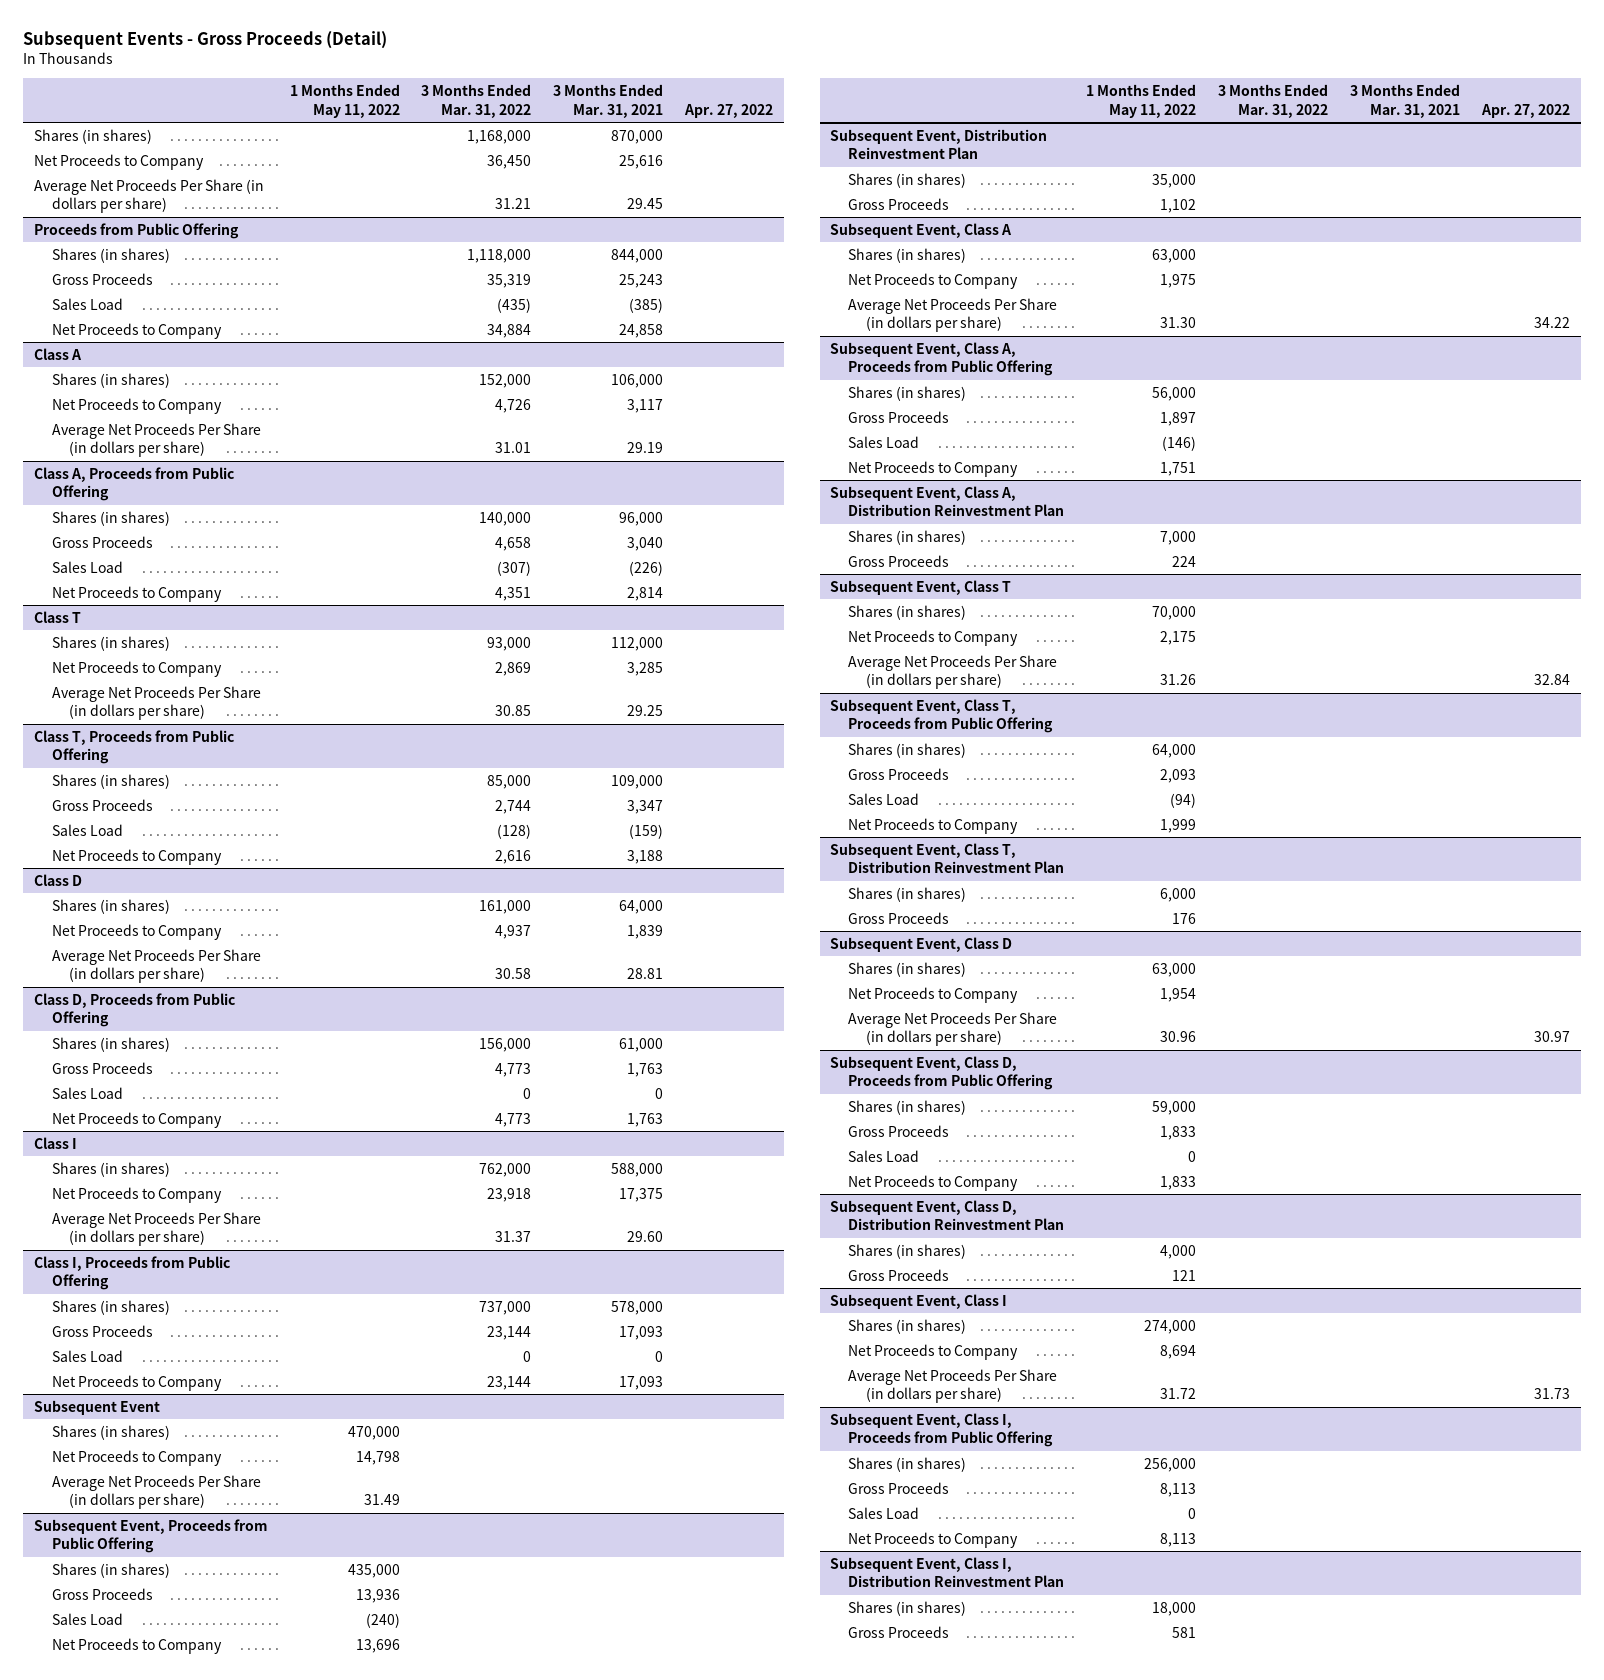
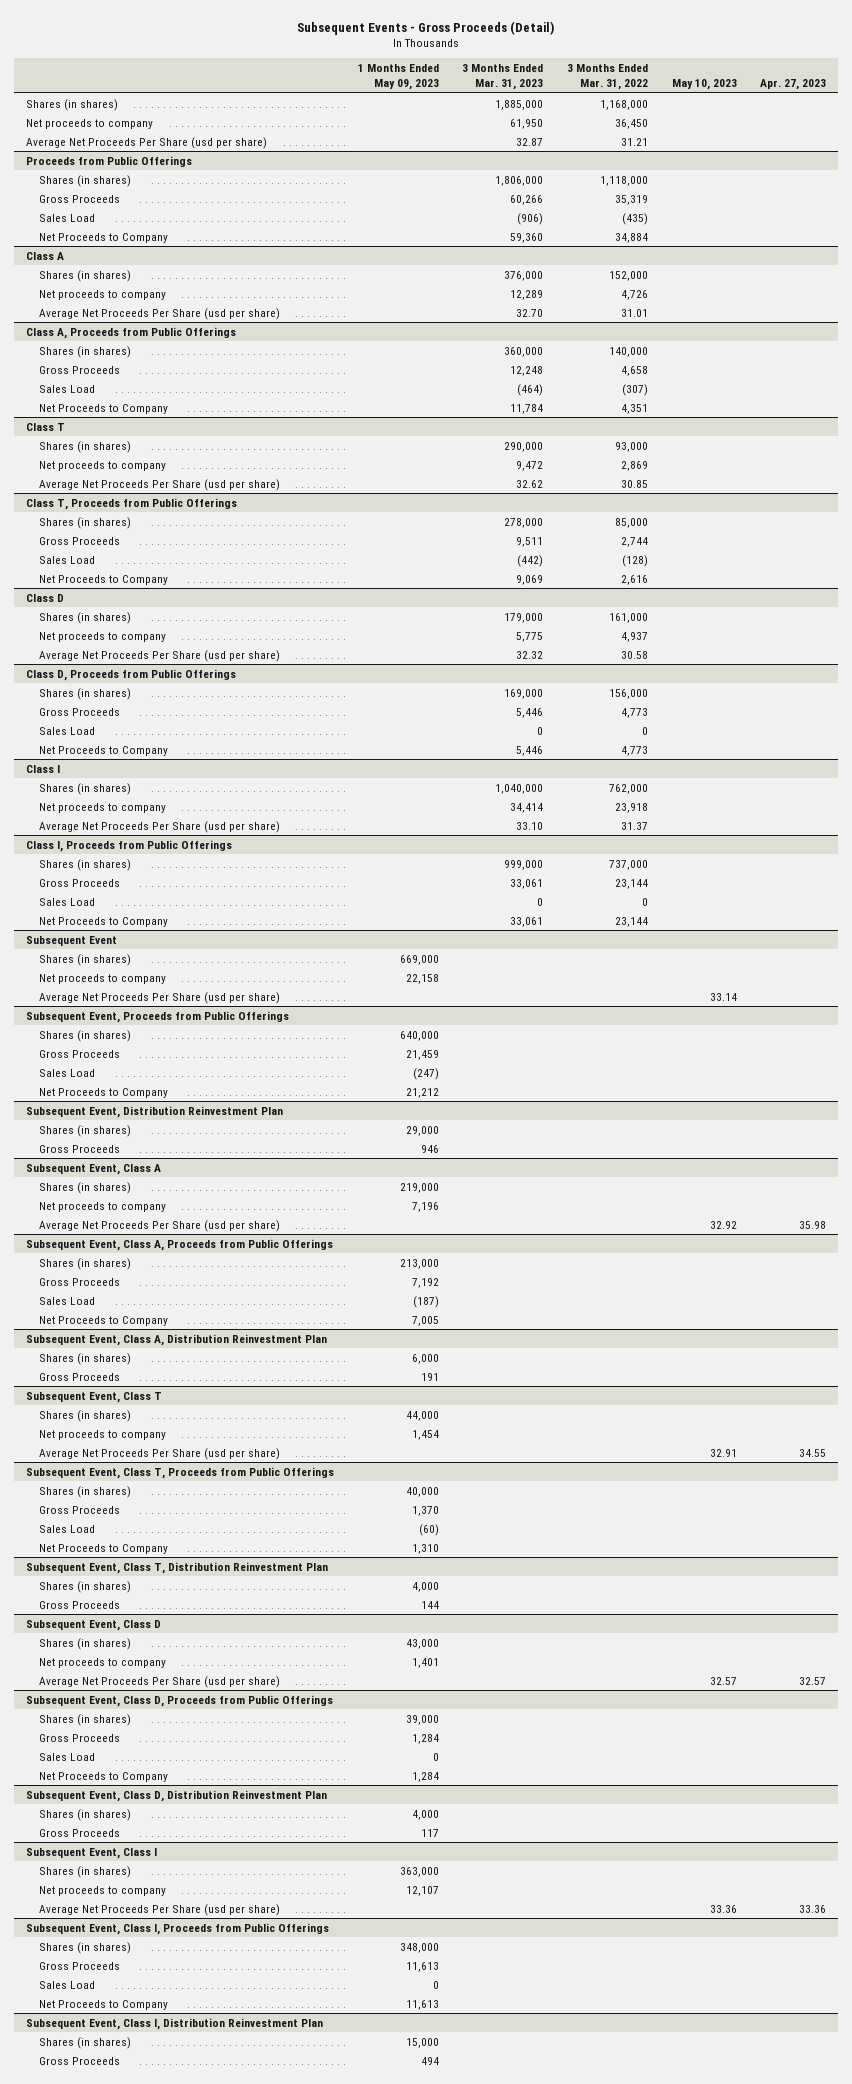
[289,84,400,118] 1 Months Ended May 11, 2022 -> none
[553,84,664,118] 3 Months Ended Mar. 31, 2021 -> none
[684,103,774,118] Apr. 27, 2022 -> none
none -> [357,64,439,90] 1 Months Ended May 09, 2023
none -> [462,64,544,90] 3 Months Ended Mar. 31, 2023
none -> [671,78,737,90] May 10, 2023
none -> [760,78,827,90] Apr. 27, 2023
[33,153,204,170] Net Proceeds to Company -> [26,118,154,129] Net proceeds to company
[33,178,264,214] Average Net Proceeds Per Share (in dollars per share) -> [26,136,268,149] Average Net Proceeds Per Share (usd per share)
[33,222,239,239] Proceeds from Public Offering -> [26,155,193,167] Proceeds from Public Offerings
[51,397,222,414] Net Proceeds to Company -> [38,289,166,300] Net proceeds to company
[51,422,261,458] Average Net Proceeds Per Share (in dollars per share) -> [38,307,280,320] Average Net Proceeds Per Share (usd per share)
[33,466,234,502] Class A, Proceeds from Public Offering -> [26,326,237,339] Class A, Proceeds from Public Offerings
[51,660,222,677] Net Proceeds to Company -> [38,460,166,471] Net proceeds to company
[51,685,261,721] Average Net Proceeds Per Share (in dollars per share) -> [38,478,280,491] Average Net Proceeds Per Share (usd per share)
[33,729,234,765] Class T, Proceeds from Public Offering -> [26,497,238,510] Class T, Proceeds from Public Offerings
[51,923,222,940] Net Proceeds to Company -> [38,631,166,642] Net proceeds to company
[51,948,261,984] Average Net Proceeds Per Share (in dollars per share) -> [38,649,280,662] Average Net Proceeds Per Share (usd per share)
[33,992,235,1028] Class D, Proceeds from Public Offering -> [26,668,237,681] Class D, Proceeds from Public Offerings
[51,1186,222,1203] Net Proceeds to Company -> [38,802,166,813] Net proceeds to company
[51,1211,261,1247] Average Net Proceeds Per Share (in dollars per share) -> [38,820,280,833] Average Net Proceeds Per Share (usd per share)
[33,1255,230,1291] Class I, Proceeds from Public Offering -> [26,839,233,852] Class I, Proceeds from Public Offerings
[51,1449,222,1466] Net Proceeds to Company -> [38,973,166,984] Net proceeds to company
[51,1474,261,1510] Average Net Proceeds Per Share (in dollars per share) -> [38,991,280,1004] Average Net Proceeds Per Share (usd per share)
[33,1518,268,1554] Subsequent Event, Proceeds from Public Offering -> [26,1010,290,1023] Subsequent Event, Proceeds from Public Offerings
[848,272,1019,289] Net Proceeds to Company -> [38,1201,166,1212] Net proceeds to company
[848,297,1058,333] Average Net Proceeds Per Share (in dollars per share) -> [38,1219,280,1232] Average Net Proceeds Per Share (usd per share)
[830,341,1054,377] Subsequent Event, Class A, Proceeds from Public Offering -> [26,1238,334,1251] Subsequent Event, Class A, Proceeds from Public Offerings
[848,629,1019,646] Net Proceeds to Company -> [38,1429,166,1440] Net proceeds to company
[848,654,1058,690] Average Net Proceeds Per Share (in dollars per share) -> [38,1447,280,1460] Average Net Proceeds Per Share (usd per share)
[830,698,1054,734] Subsequent Event, Class T, Proceeds from Public Offering -> [26,1466,335,1479] Subsequent Event, Class T, Proceeds from Public Offerings
[848,986,1019,1003] Net Proceeds to Company -> [38,1657,166,1668] Net proceeds to company
[848,1011,1058,1047] Average Net Proceeds Per Share (in dollars per share) -> [38,1675,280,1688] Average Net Proceeds Per Share (usd per share)
[830,1055,1054,1091] Subsequent Event, Class D, Proceeds from Public Offering -> [26,1694,334,1707] Subsequent Event, Class D, Proceeds from Public Offerings
[848,1343,1019,1360] Net Proceeds to Company -> [38,1885,166,1896] Net proceeds to company
[848,1368,1058,1404] Average Net Proceeds Per Share (in dollars per share) -> [38,1903,280,1916] Average Net Proceeds Per Share (usd per share)
[830,1412,1054,1448] Subsequent Event, Class I, Proceeds from Public Offering -> [26,1922,330,1935] Subsequent Event, Class I, Proceeds from Public Offerings

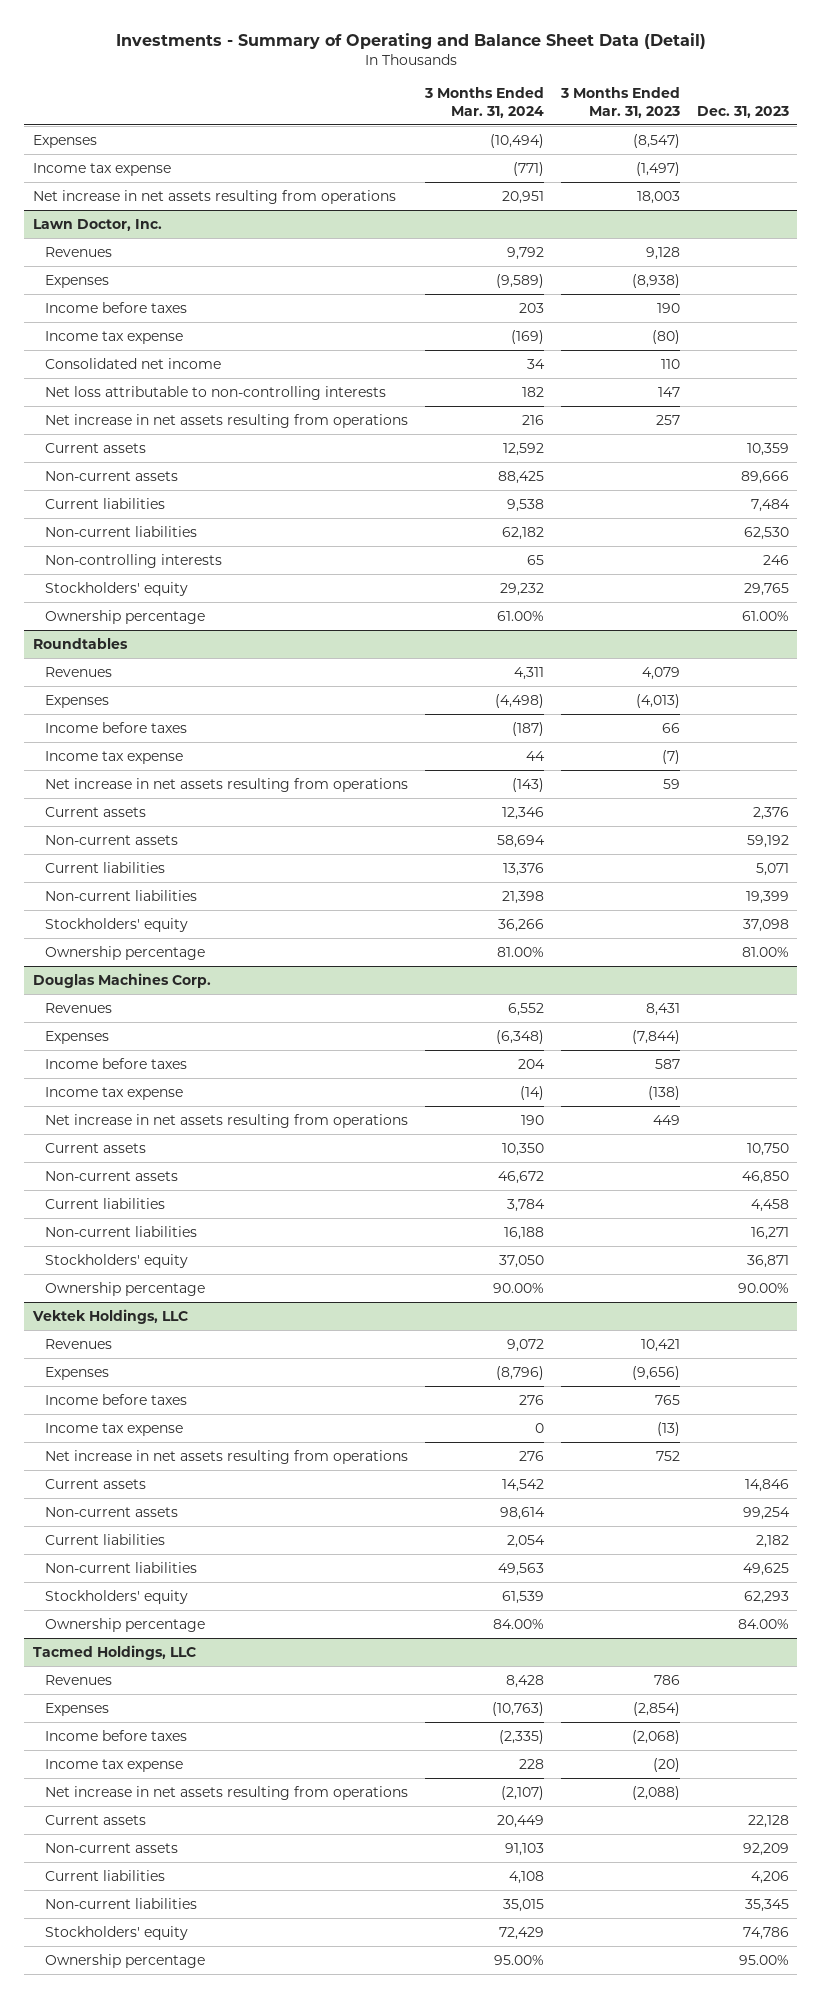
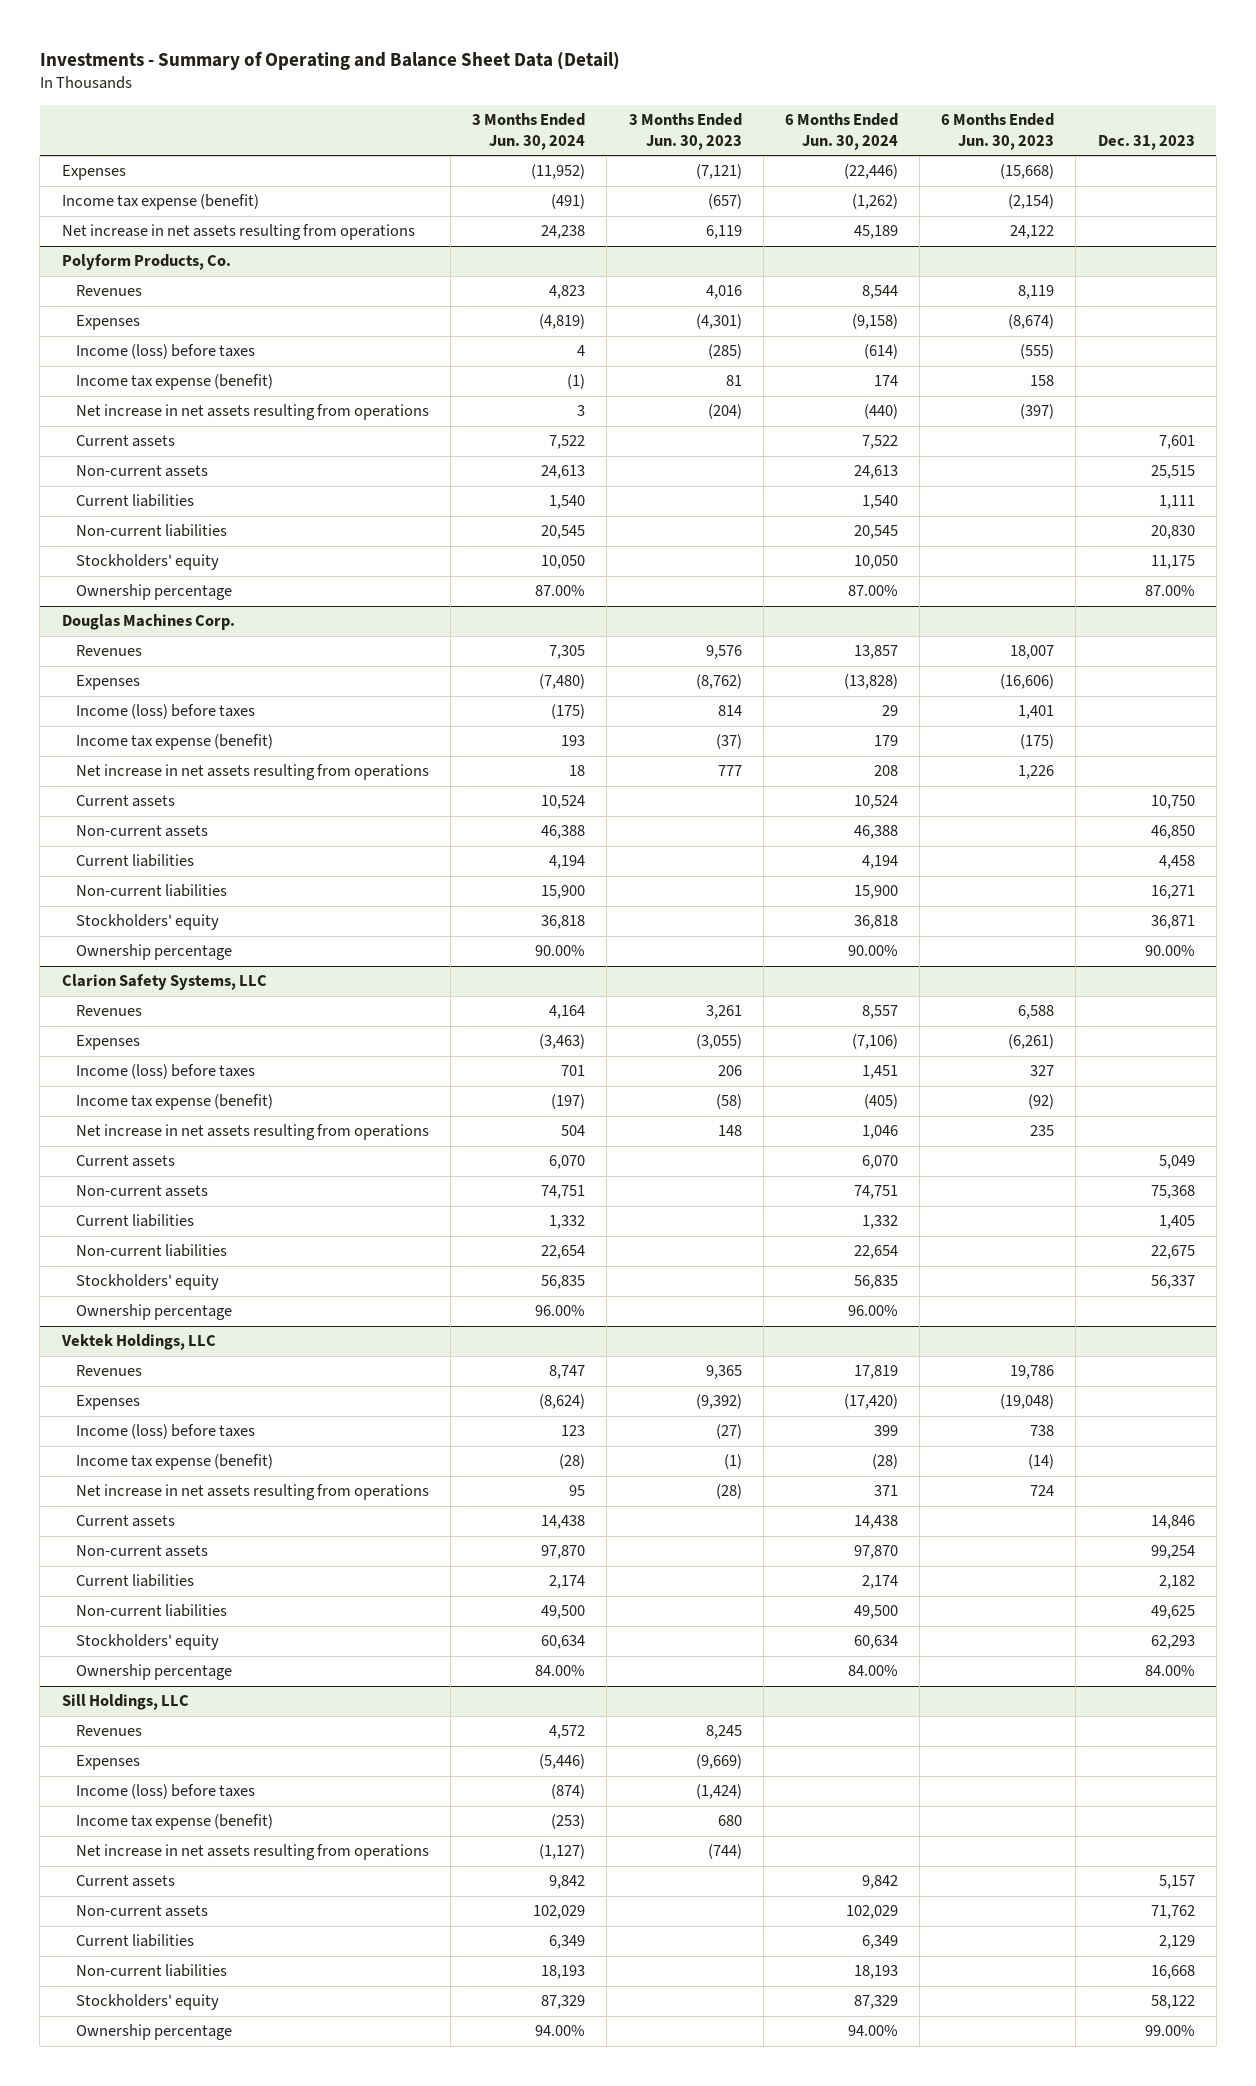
[423,87,544,118] 3 Months Ended Mar. 31, 2024 -> none
[559,87,680,118] 3 Months Ended Mar. 31, 2023 -> none
none -> [472,113,586,151] 3 Months Ended Jun. 30, 2024
none -> [628,113,742,151] 3 Months Ended Jun. 30, 2023
none -> [784,113,898,151] 6 Months Ended Jun. 30, 2024
none -> [941,113,1055,151] 6 Months Ended Jun. 30, 2023
[32,163,171,177] Income tax expense -> [61,194,259,211] Income tax expense (benefit)
[32,219,162,232] Lawn Doctor, Inc. -> none
[44,247,112,258] Revenues -> none
[44,275,109,289] Expenses -> none
[44,302,187,314] Income before taxes -> none
[44,331,183,345] Income tax expense -> none
[44,358,221,370] Consolidated net income -> none
[44,386,386,401] Net loss attributable to non-controlling interests -> none
[44,414,408,429] Net increase in net assets resulting from operations -> none
[44,443,146,454] Current assets -> none
[44,471,178,482] Non-current assets -> none
[44,498,165,510] Current liabilities -> none
[44,526,197,538] Non-current liabilities -> none
[44,554,222,569] Non-controlling interests -> none
[44,582,188,597] Stockholders' equity -> none
[44,610,205,625] Ownership percentage -> none
[32,638,128,650] Roundtables -> none
[44,667,112,678] Revenues -> none
[44,695,109,709] Expenses -> none
[44,722,187,734] Income before taxes -> none
[44,751,183,765] Income tax expense -> none
[44,778,408,793] Net increase in net assets resulting from operations -> none
[44,807,146,818] Current assets -> none
[44,835,178,846] Non-current assets -> none
[44,862,165,874] Current liabilities -> none
[44,890,197,902] Non-current liabilities -> none
[44,918,188,933] Stockholders' equity -> none
[44,946,205,961] Ownership percentage -> none
none -> [61,254,231,271] Polyform Products, Co.
none -> [75,285,142,297] Revenues
none -> [75,315,140,331] Expenses
none -> [75,344,255,360] Income (loss) before taxes
none -> [75,374,273,391] Income tax expense (benefit)
none -> [75,404,429,421] Net increase in net assets resulting from operations
none -> [75,435,175,448] Current assets
none -> [75,465,208,478] Non-current assets
none -> [75,494,194,508] Current liabilities
none -> [75,524,227,538] Non-current liabilities
none -> [75,554,219,571] Stockholders' equity
none -> [75,584,232,601] Ownership percentage
[44,1058,187,1070] Income before taxes -> [75,704,255,720] Income (loss) before taxes
[44,1087,183,1101] Income tax expense -> [75,734,273,751] Income tax expense (benefit)
none -> [61,974,267,991] Clarion Safety Systems, LLC
none -> [75,1005,142,1017] Revenues
none -> [75,1035,140,1051] Expenses
none -> [75,1064,255,1080] Income (loss) before taxes
none -> [75,1094,273,1111] Income tax expense (benefit)
none -> [75,1124,429,1141] Net increase in net assets resulting from operations
none -> [75,1155,175,1168] Current assets
none -> [75,1185,208,1198] Non-current assets
none -> [75,1214,194,1228] Current liabilities
none -> [75,1244,227,1258] Non-current liabilities
none -> [75,1274,219,1291] Stockholders' equity
none -> [75,1304,232,1321] Ownership percentage
[44,1394,187,1406] Income before taxes -> [75,1424,255,1440] Income (loss) before taxes
[44,1423,183,1437] Income tax expense -> [75,1454,273,1471] Income tax expense (benefit)
[32,1645,196,1661] Tacmed Holdings, LLC -> none
[44,1675,112,1686] Revenues -> none
[44,1703,109,1717] Expenses -> none
[44,1730,187,1742] Income before taxes -> none
[44,1759,183,1773] Income tax expense -> none
[44,1786,408,1801] Net increase in net assets resulting from operations -> none
[44,1815,146,1826] Current assets -> none
[44,1843,178,1854] Non-current assets -> none
[44,1870,165,1882] Current liabilities -> none
[44,1898,197,1910] Non-current liabilities -> none
[44,1926,188,1941] Stockholders' equity -> none
[44,1954,205,1969] Ownership percentage -> none
none -> [61,1694,189,1711] Sill Holdings, LLC
none -> [75,1725,142,1737] Revenues
none -> [75,1755,140,1771] Expenses
none -> [75,1784,255,1800] Income (loss) before taxes
none -> [75,1814,273,1831] Income tax expense (benefit)
none -> [75,1844,429,1861] Net increase in net assets resulting from operations
none -> [75,1875,175,1888] Current assets
none -> [75,1905,208,1918] Non-current assets
none -> [75,1934,194,1948] Current liabilities
none -> [75,1964,227,1978] Non-current liabilities
none -> [75,1994,219,2011] Stockholders' equity
none -> [75,2024,232,2041] Ownership percentage

